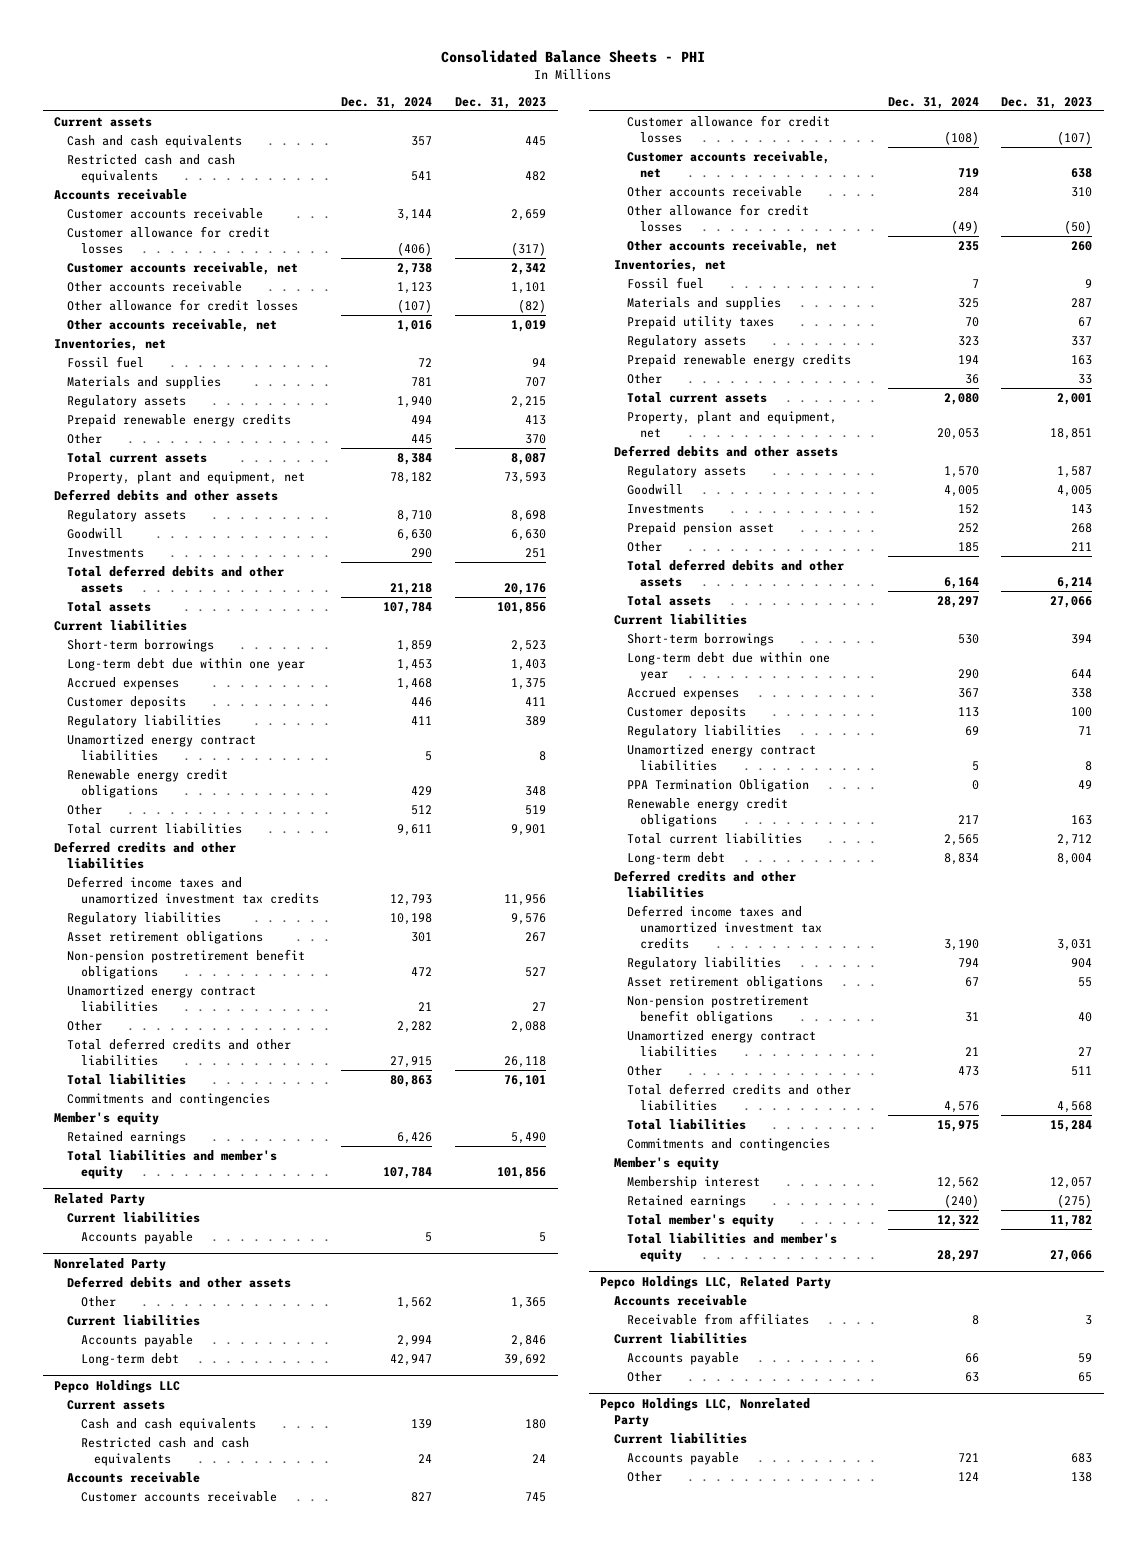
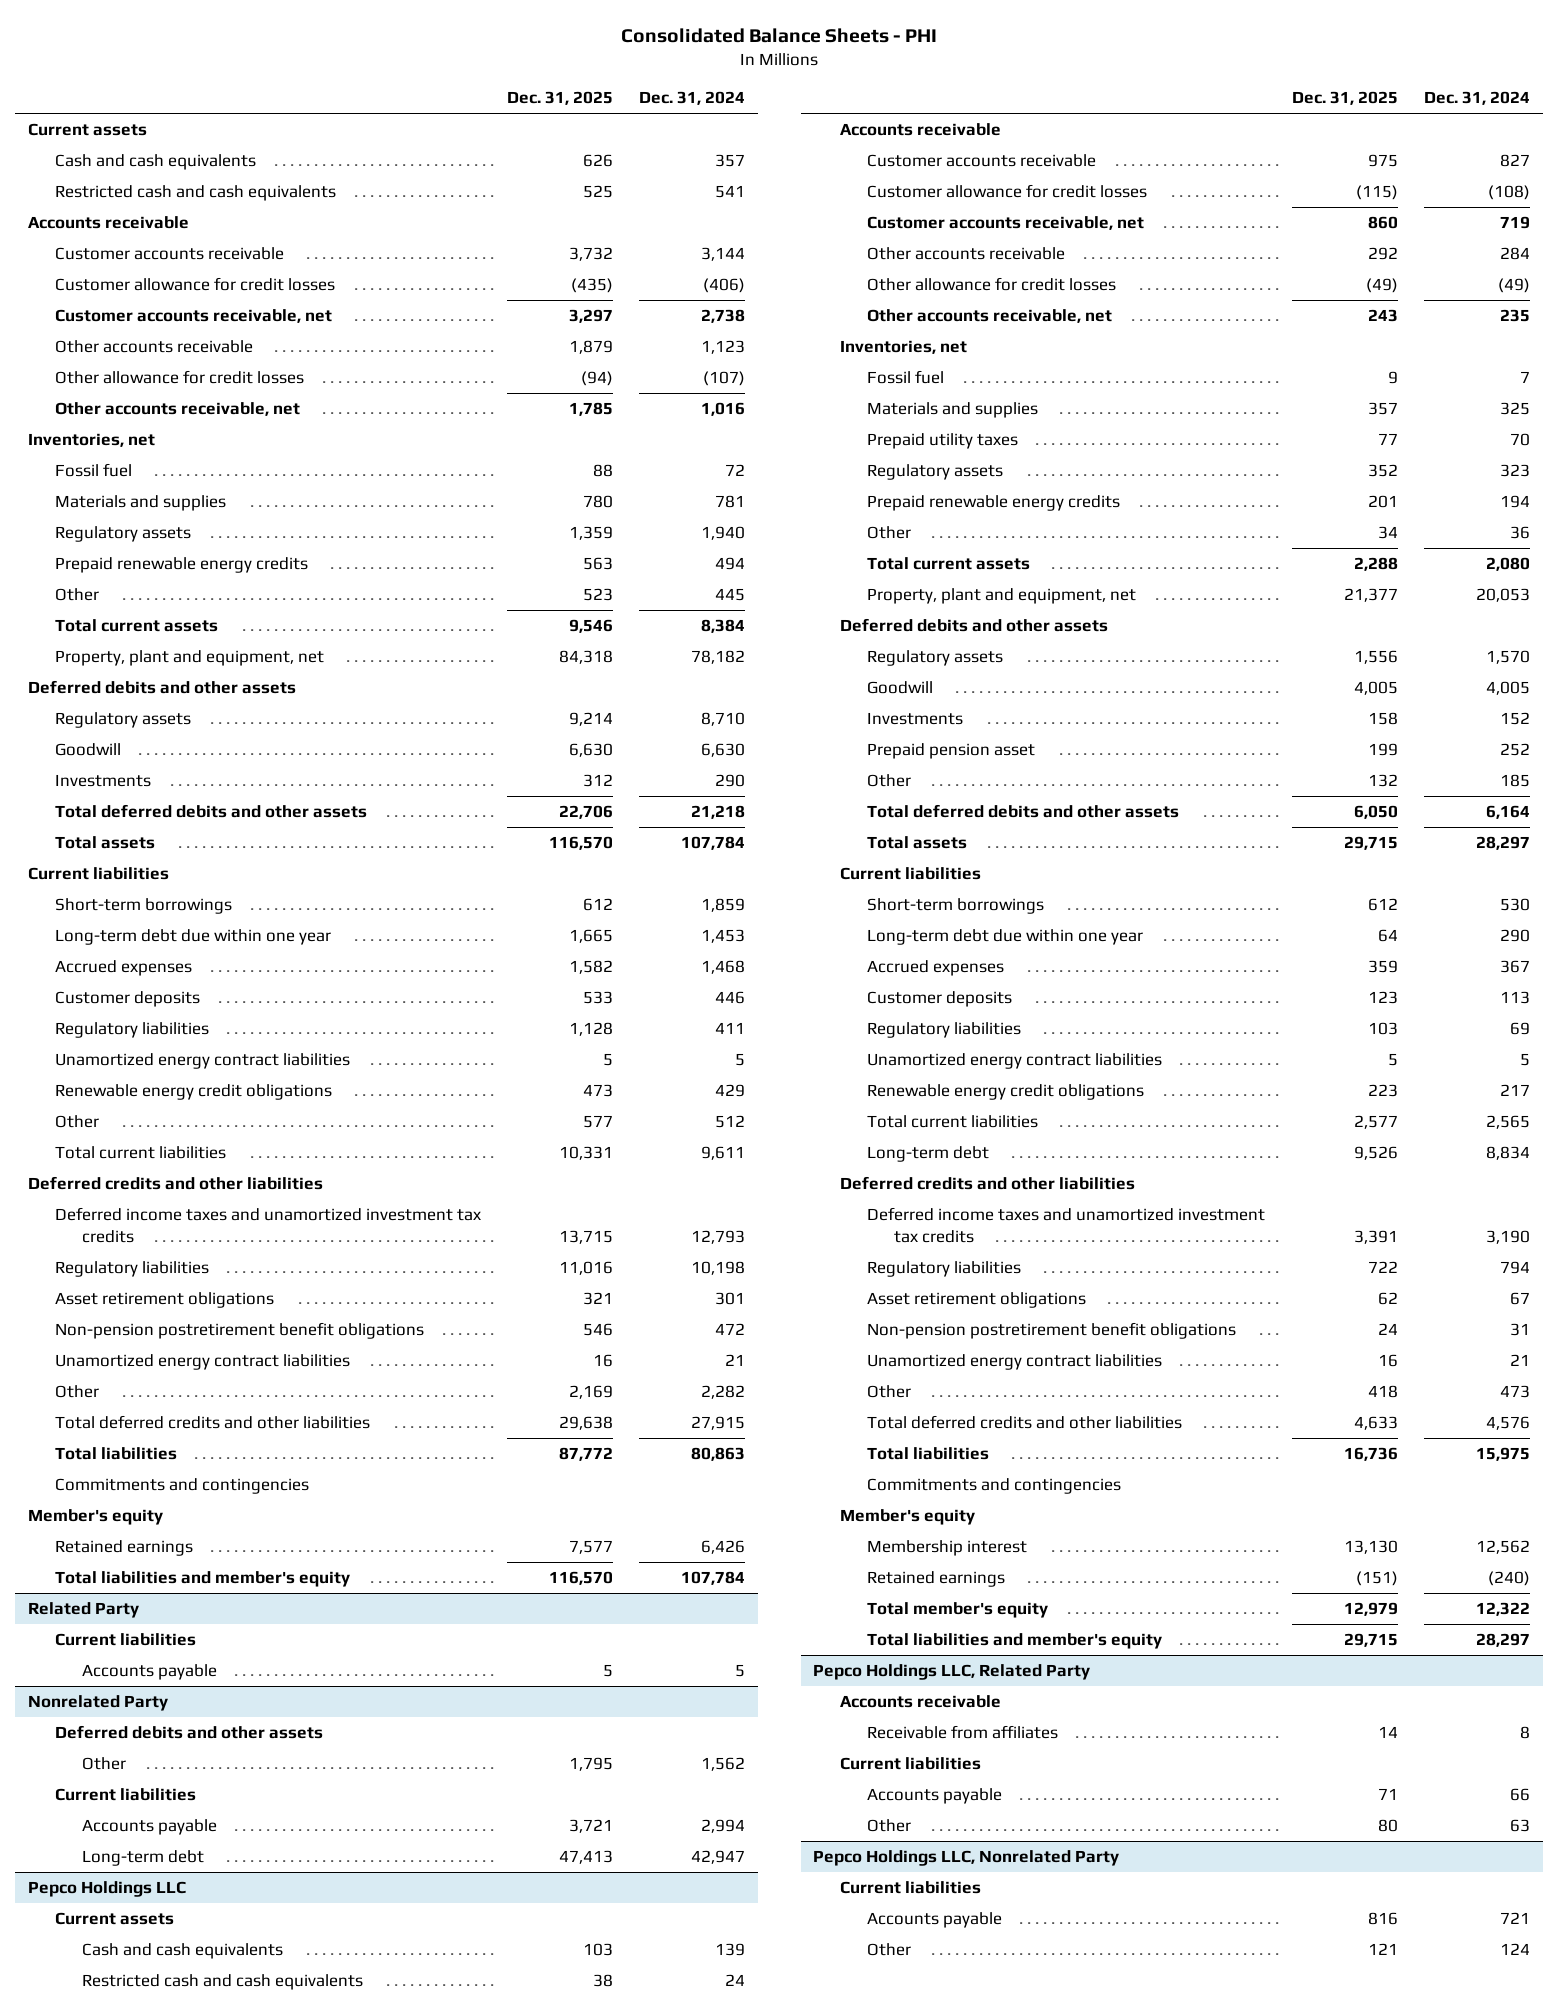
[455,96,547,109] Dec. 31, 2023 -> none
none -> [506,91,613,106] Dec. 31, 2025
[626,778,809,792] PPA Termination Obligation -> none

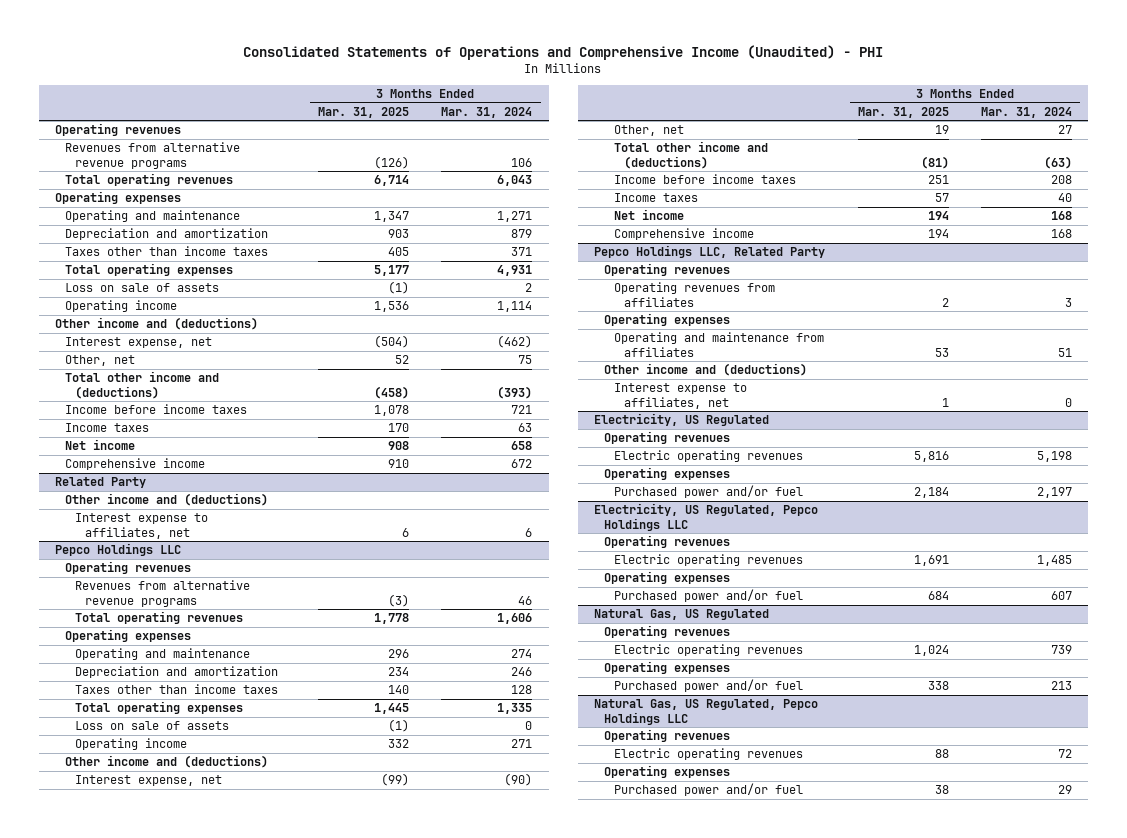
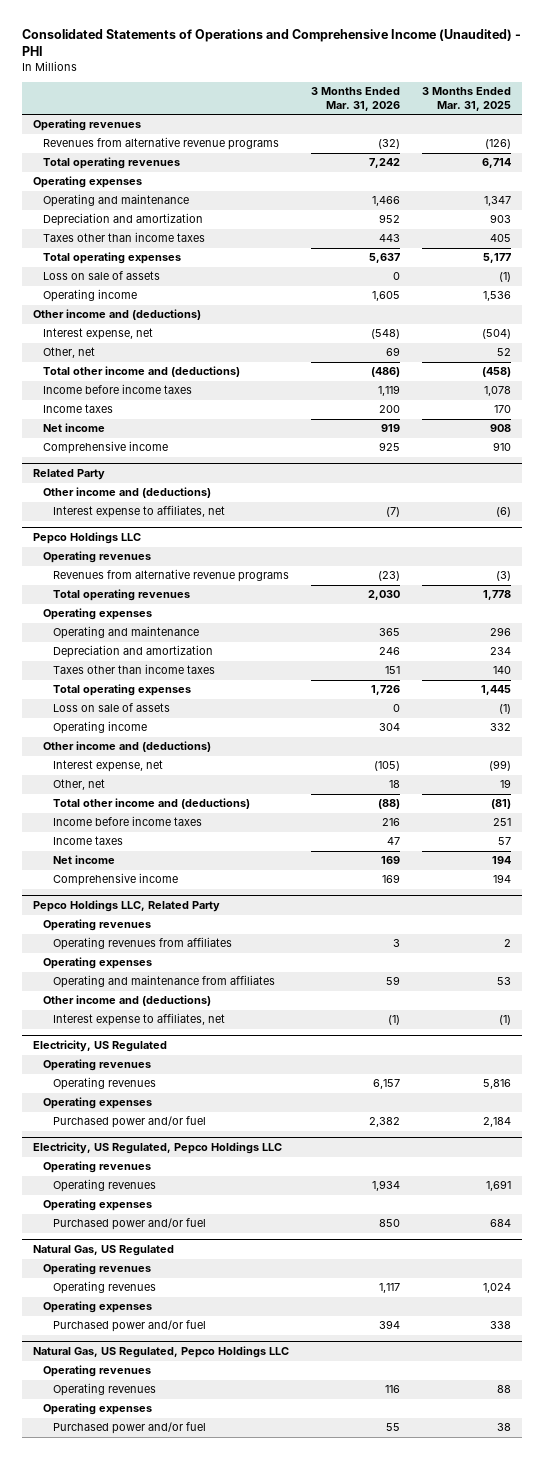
[441,106,533,118] Mar. 31, 2024 -> none
none -> [310,86,400,111] 3 Months Ended Mar. 31, 2026
[402,527,410,537] 6 -> [495,507,511,518] (6)
[941,397,949,407] 1 -> [498,1015,511,1026] (1)
[614,450,804,463] Electric operating revenues -> [53,1077,157,1091] Operating revenues
[614,554,804,567] Electric operating revenues -> [53,1179,157,1193] Operating revenues
[614,644,804,657] Electric operating revenues -> [53,1281,157,1295] Operating revenues
[614,748,804,761] Electric operating revenues -> [53,1383,157,1397] Operating revenues

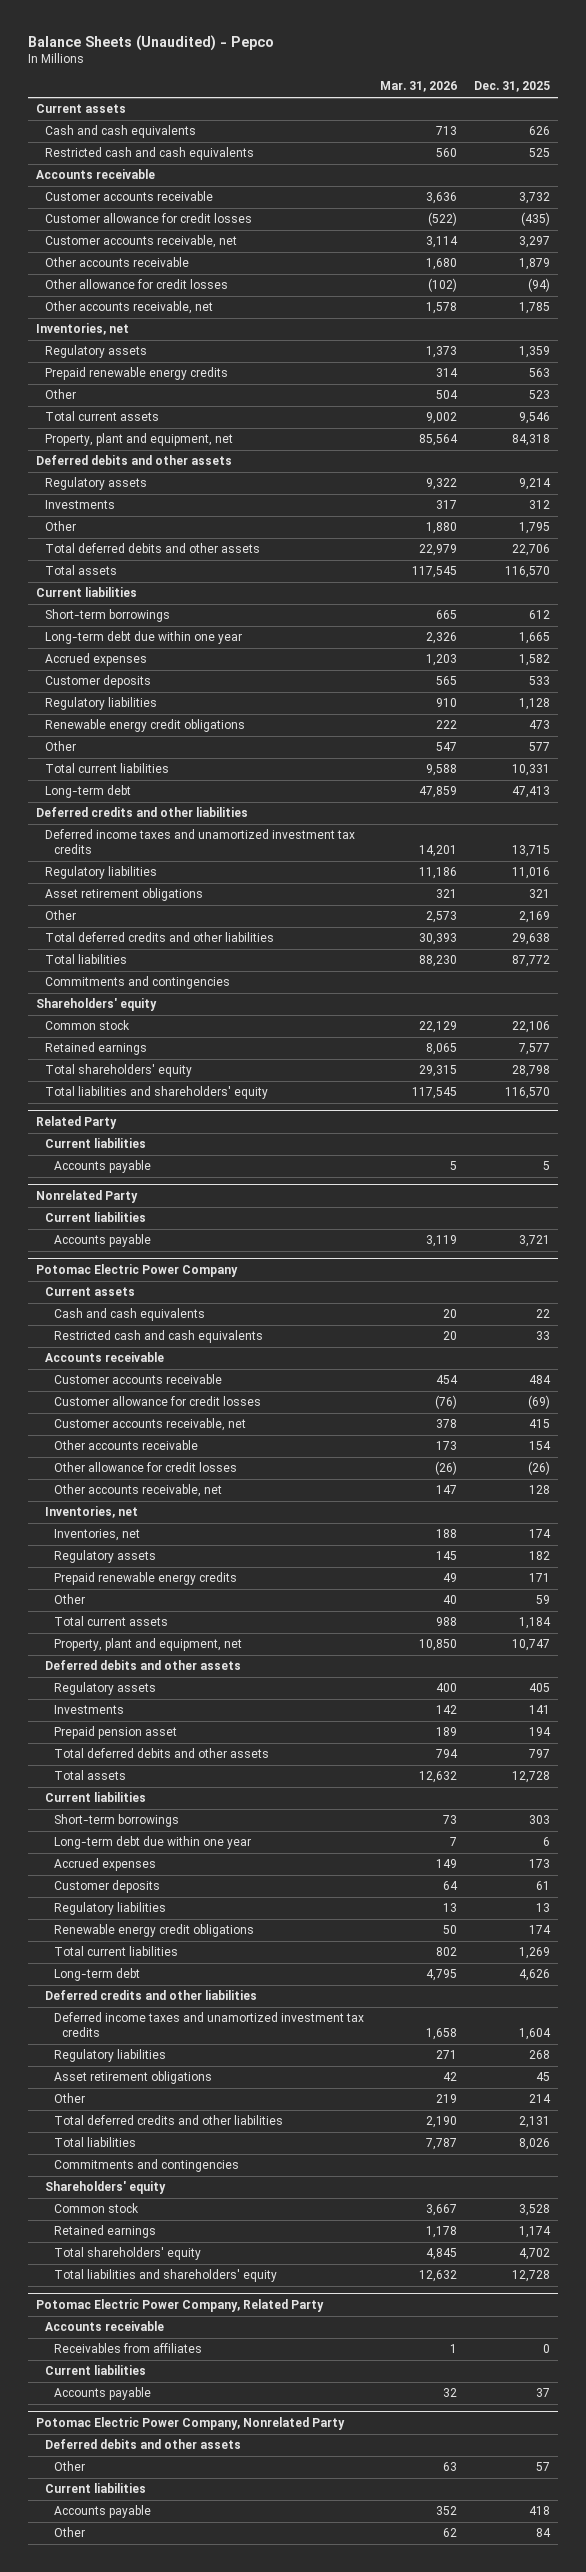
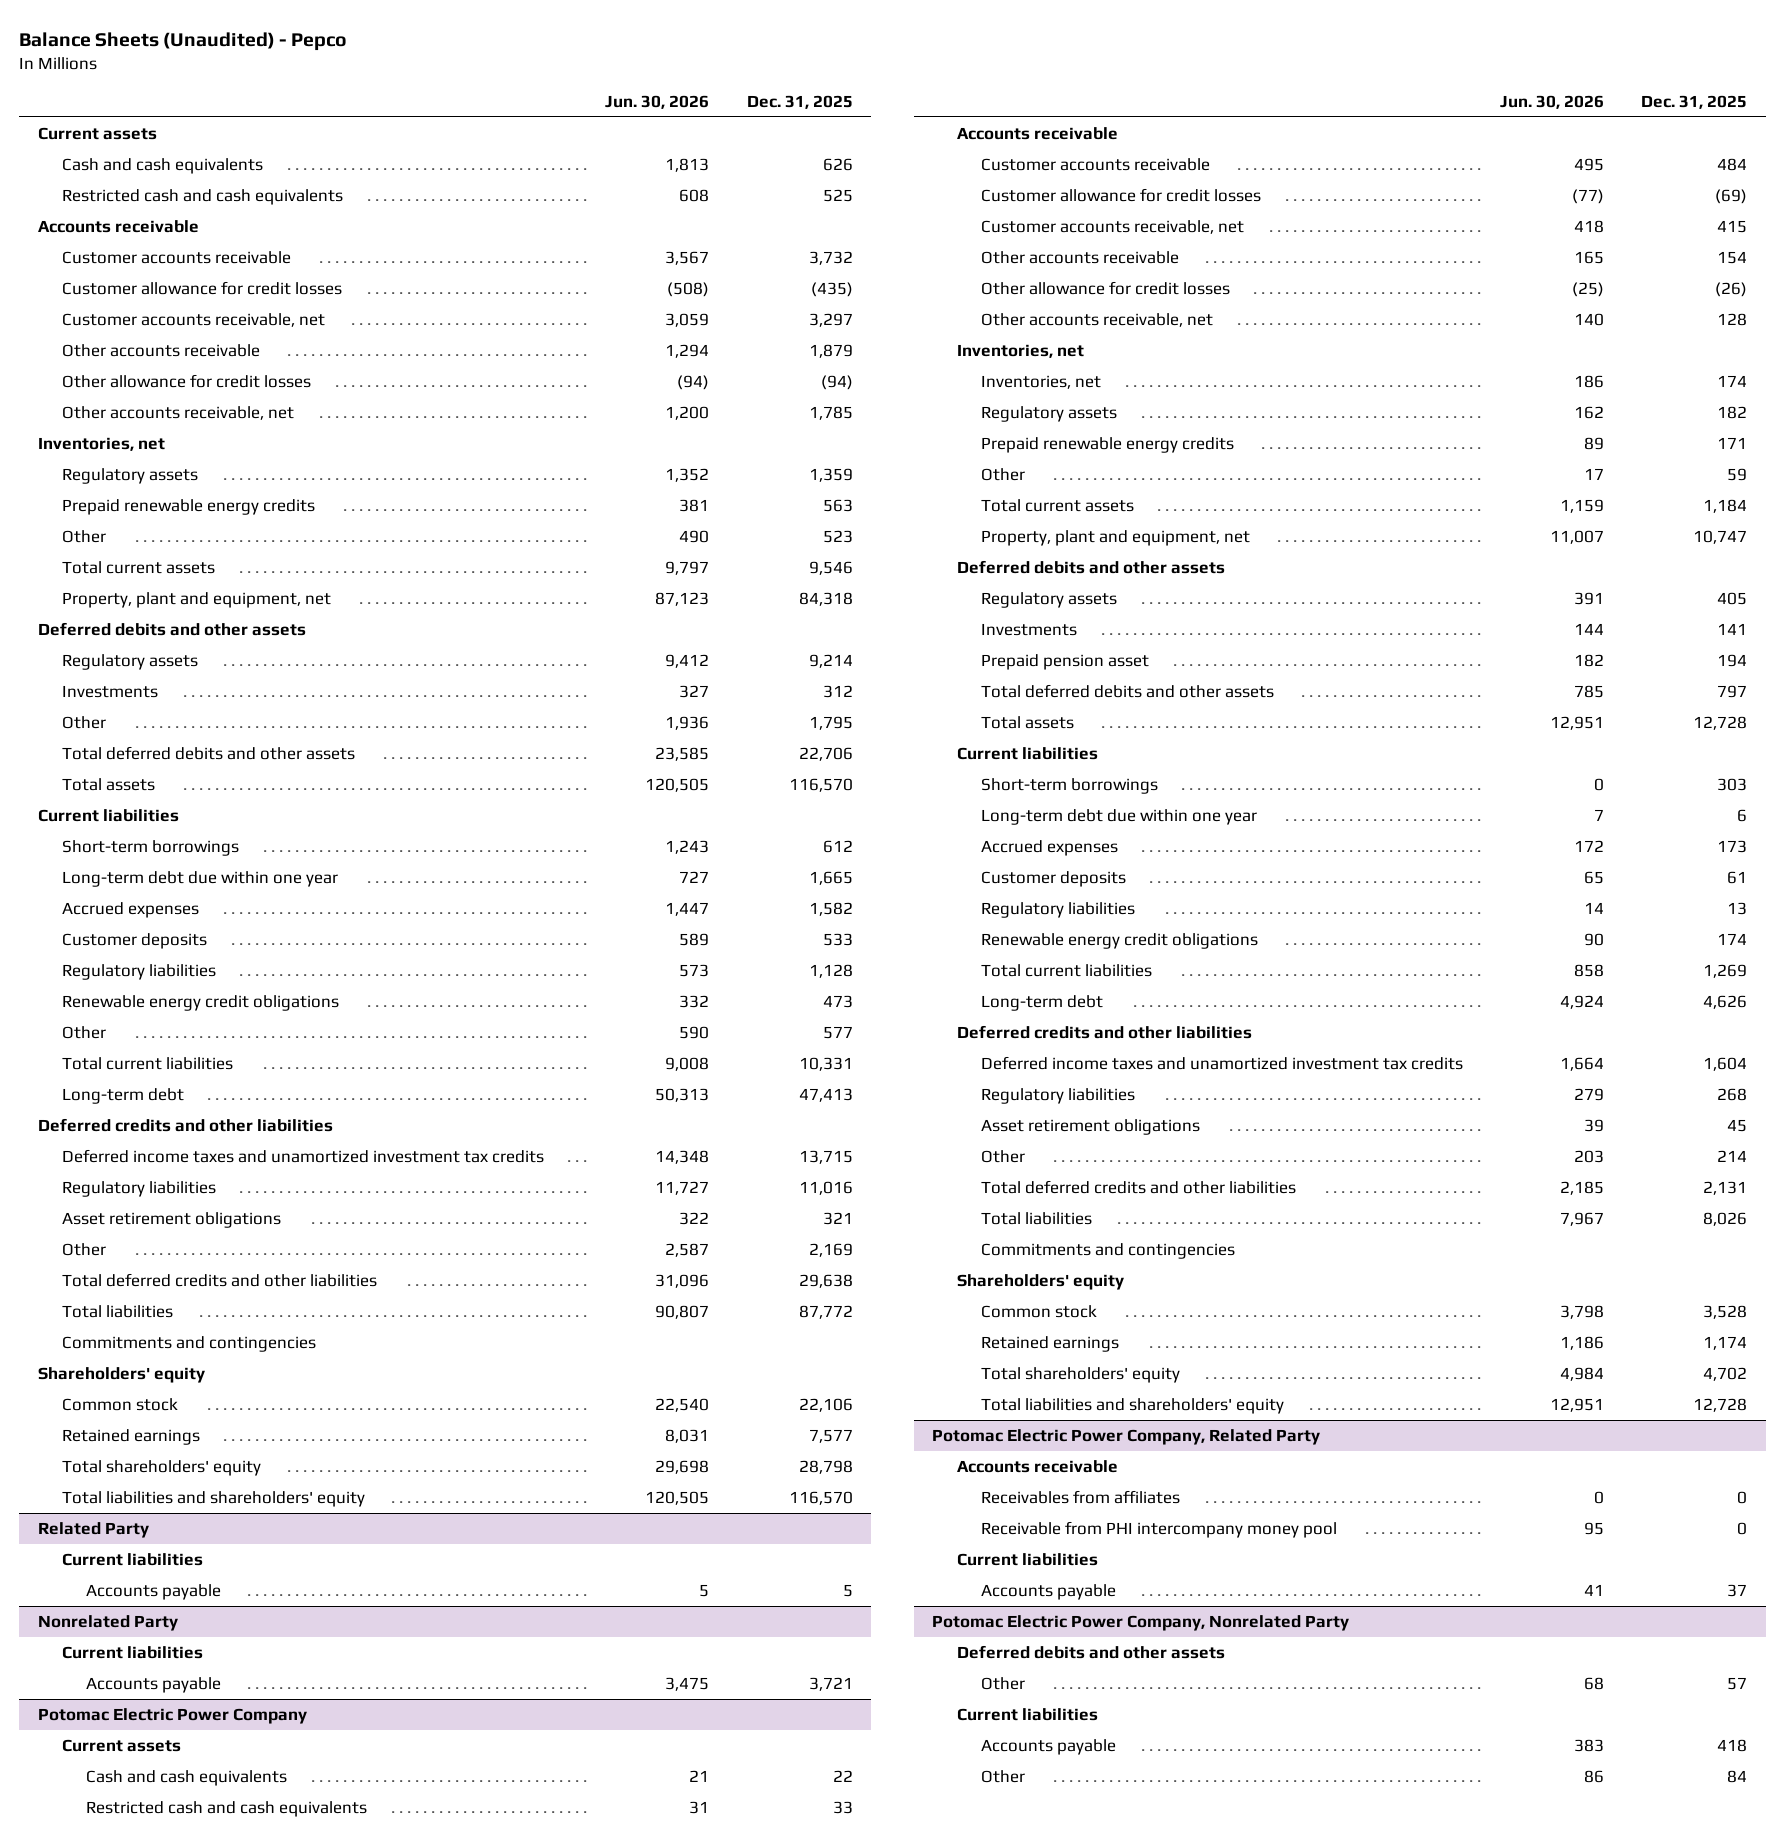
[380,81,458,93] Mar. 31, 2026 -> none
none -> [605,94,710,109] Jun. 30, 2026
none -> [980,1521,1337,1539] Receivable from PHI intercompany money pool

